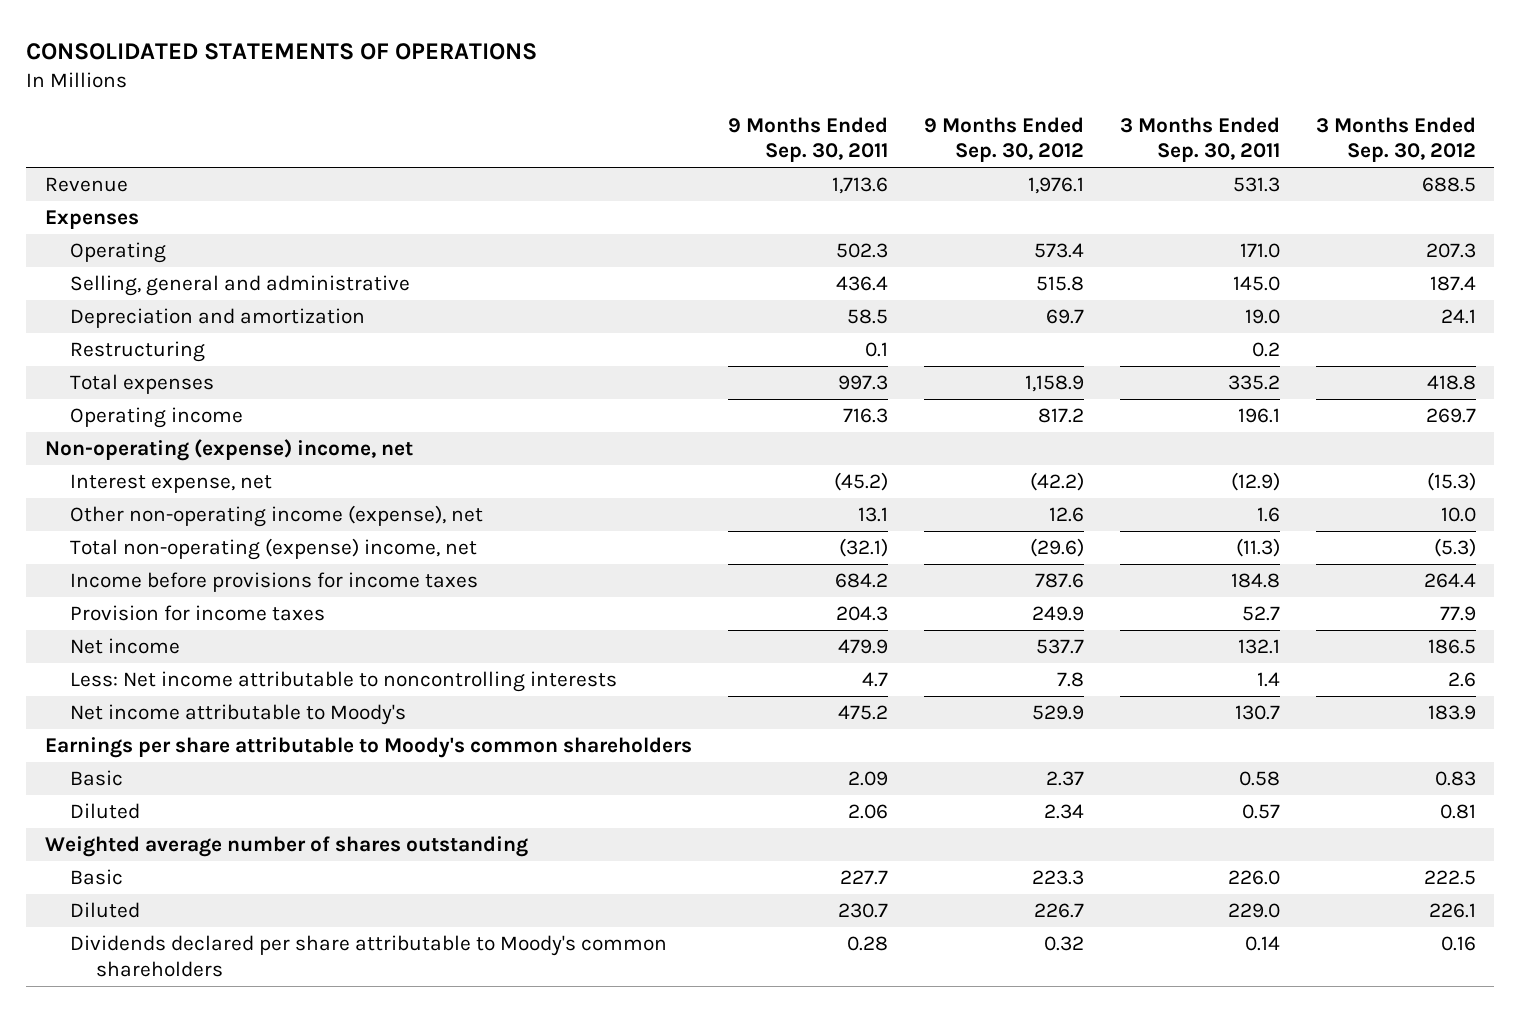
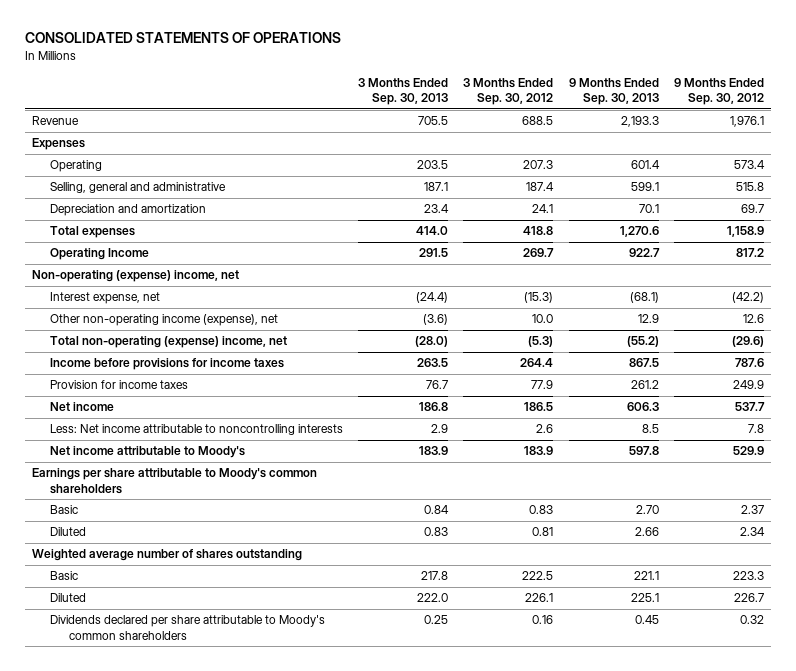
[727,116,888,163] 9 Months Ended Sep. 30, 2011 -> none
[1119,116,1280,163] 3 Months Ended Sep. 30, 2011 -> none
none -> [358,78,449,106] 3 Months Ended Sep. 30, 2013
none -> [568,78,659,106] 9 Months Ended Sep. 30, 2013
[70,341,206,363] Restructuring -> none
[70,407,244,429] Operating income -> [50,248,150,261] Operating Income

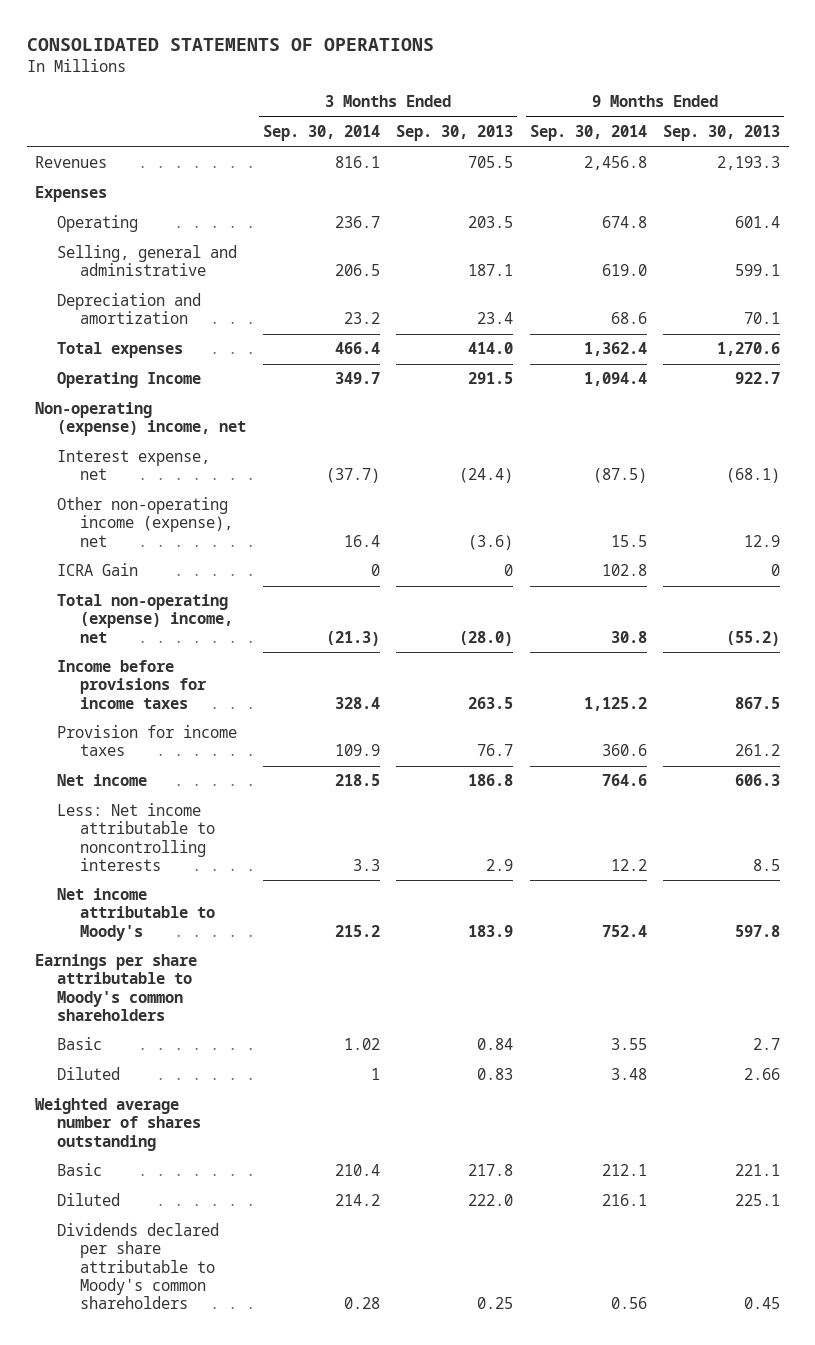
[463,78,554,106] 3 Months Ended Sep. 30, 2012 -> none
[673,78,764,106] 9 Months Ended Sep. 30, 2012 -> none
none -> [262,125,380,142] Sep. 30, 2014
none -> [529,125,647,142] Sep. 30, 2014
[32,116,80,126] Revenue -> [35,156,108,169] Revenues
none -> [57,563,139,577] ICRA Gain
[635,505,659,515] 2.70 -> [753,1038,781,1051] 2.7

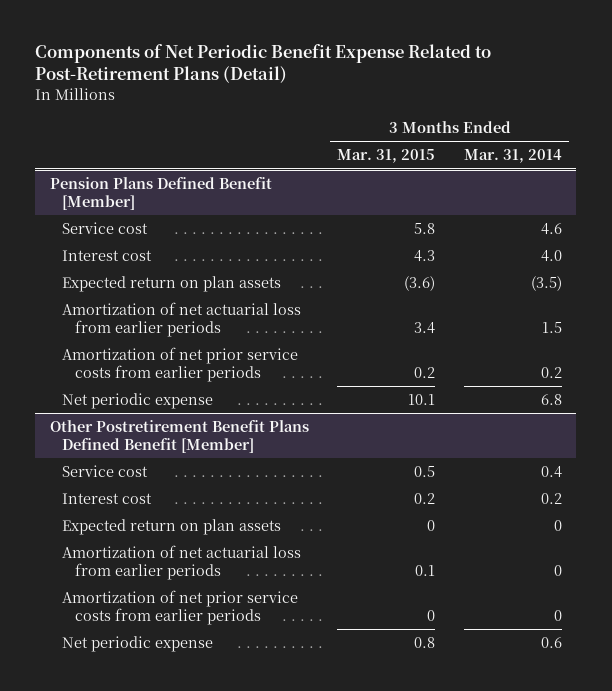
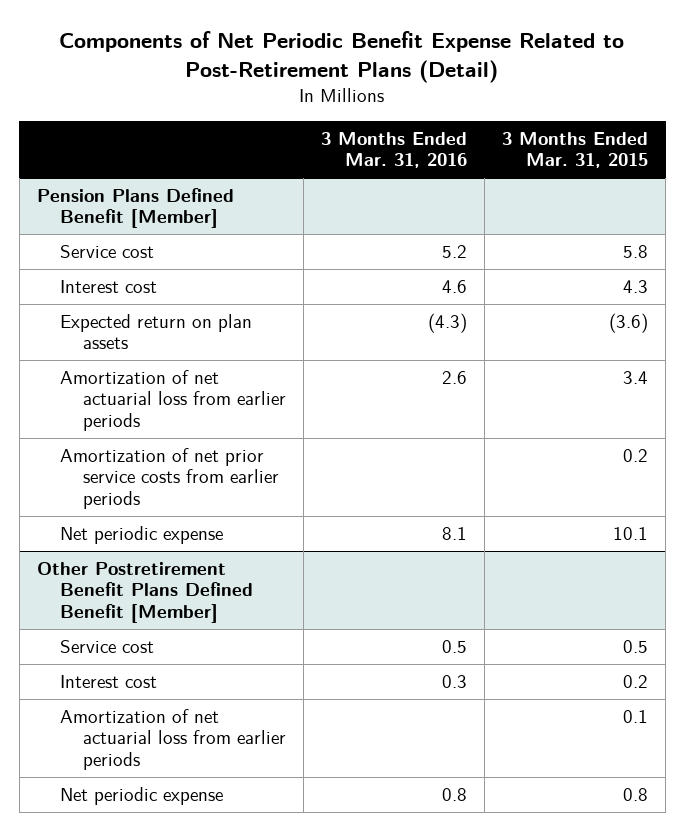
[463,149,562,164] Mar. 31, 2014 -> none
none -> [321,131,468,169] 3 Months Ended Mar. 31, 2016
[62,518,282,535] Expected return on plan assets -> none
[62,589,299,625] Amortization of net prior service costs from earlier periods -> none

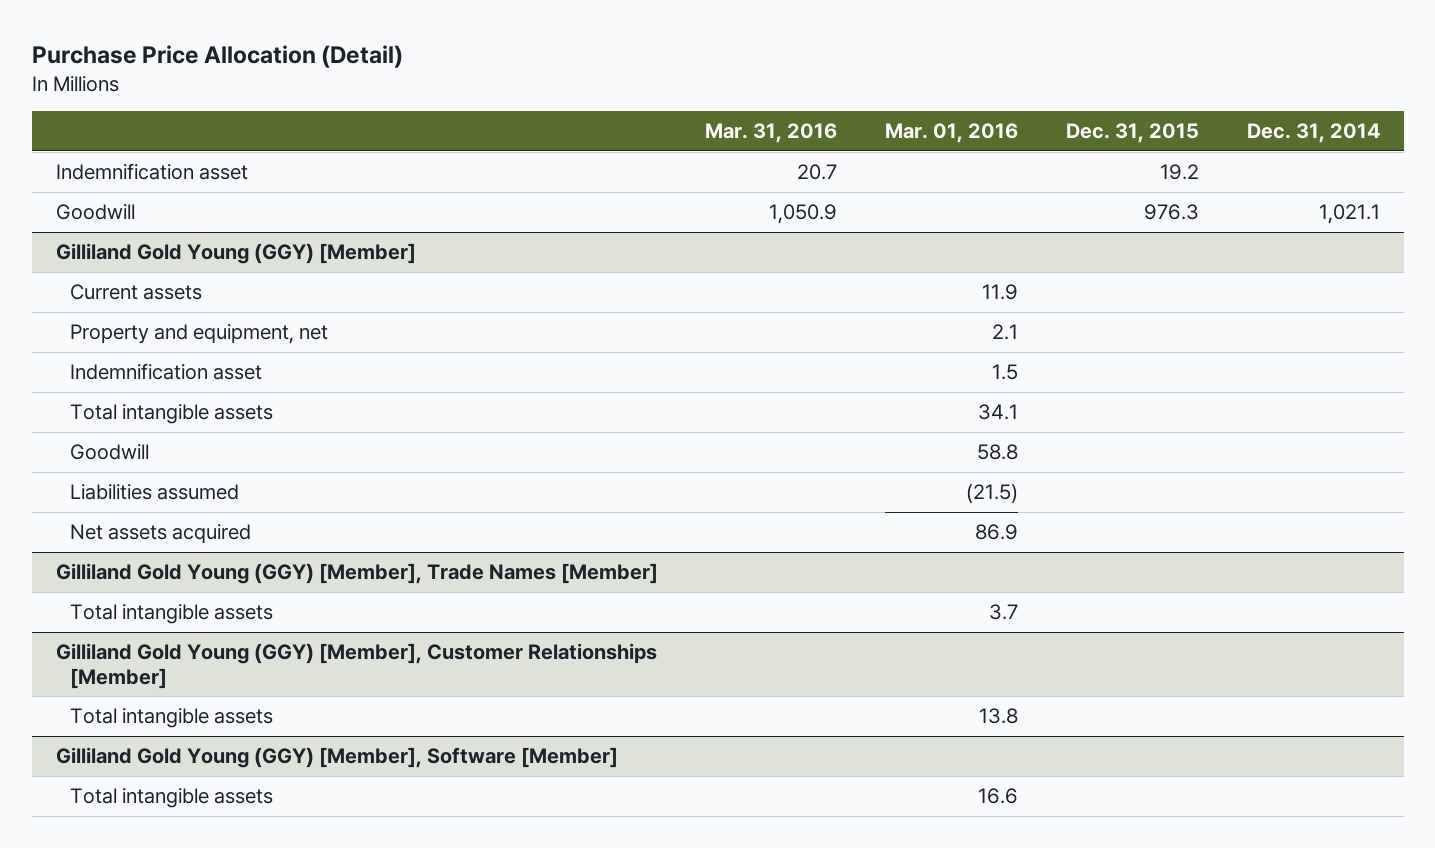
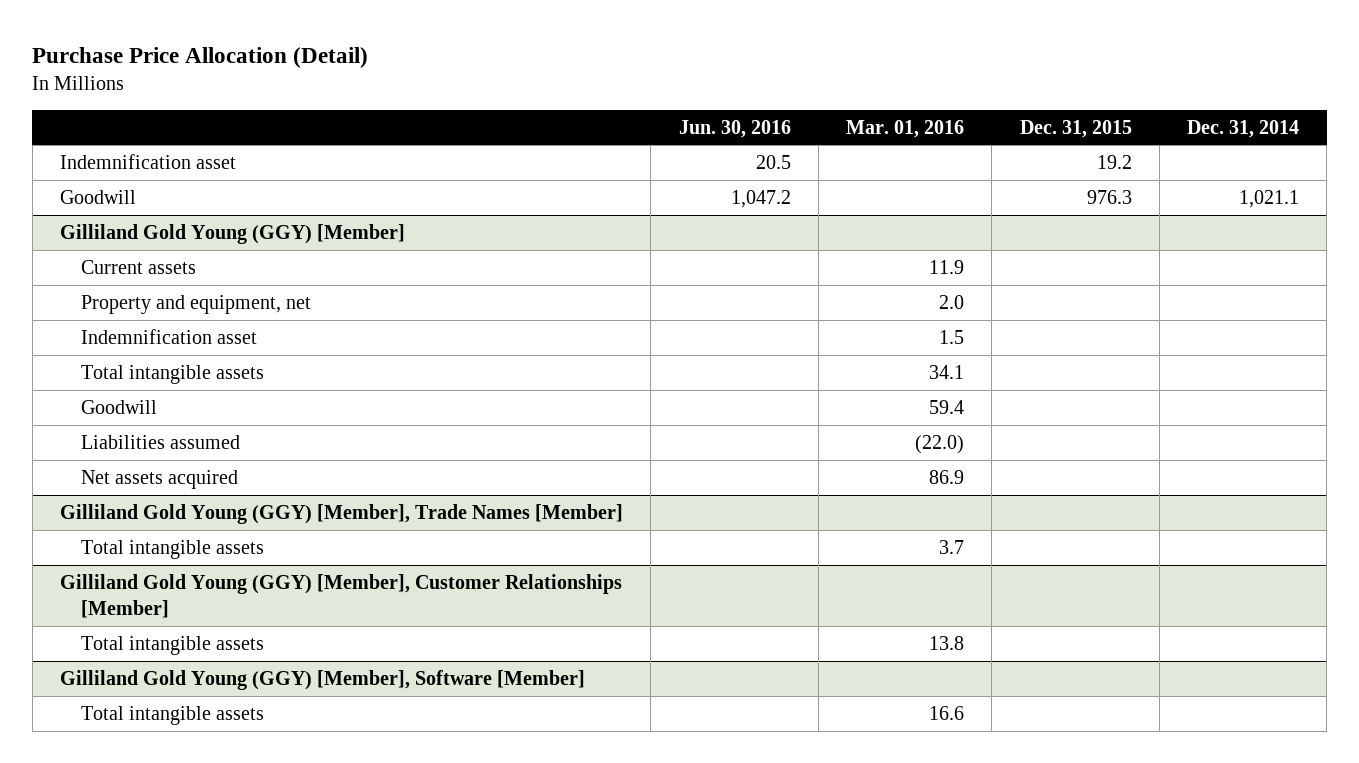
[705,123,838,144] Mar. 31, 2016 -> none
none -> [678,119,791,138] Jun. 30, 2016
[992,323,1019,340] 2.1 -> [939,294,965,309] 2.0
[977,443,1019,460] 58.8 -> [929,399,965,414] 59.4
[966,482,1019,504] (21.5) -> [915,434,965,454] (22.0)

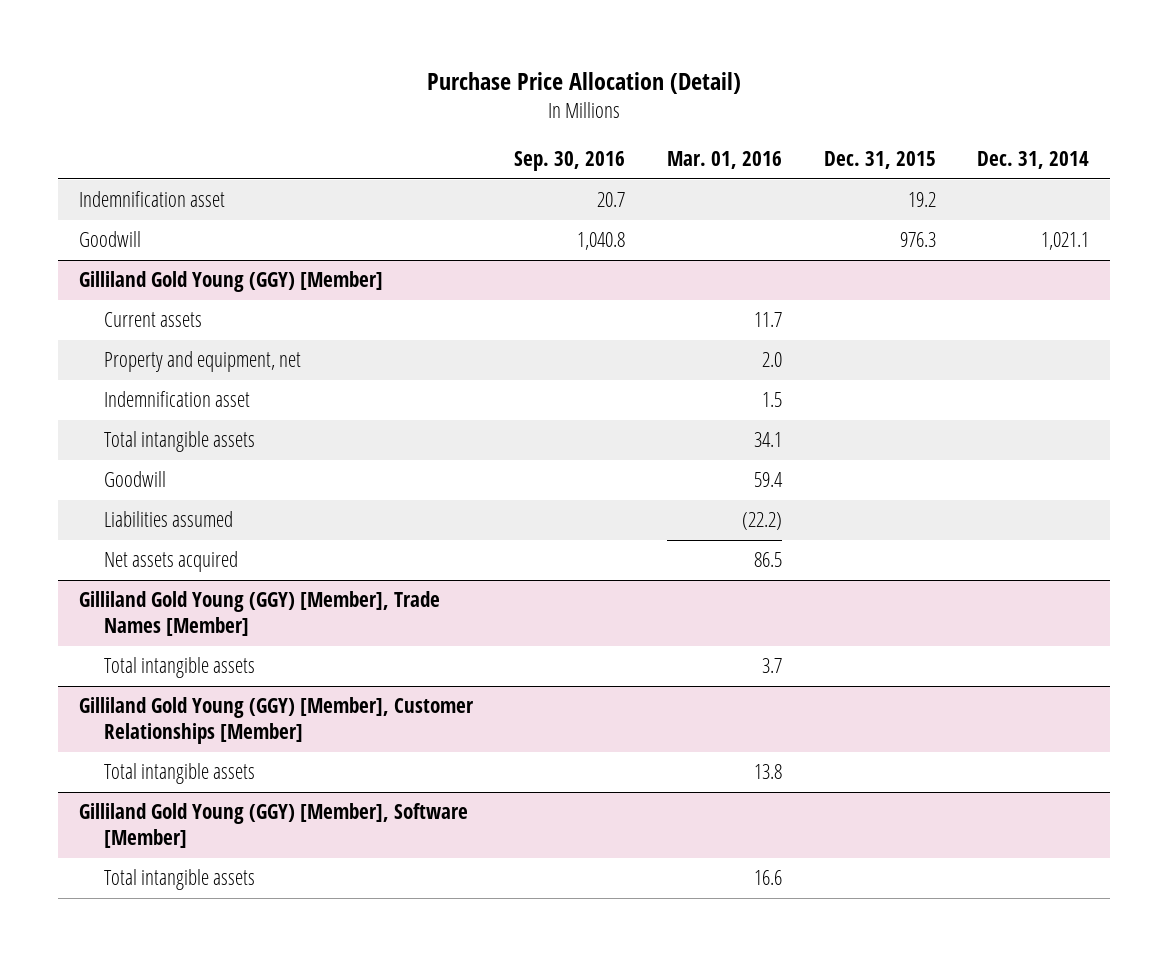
[678,119,791,138] Jun. 30, 2016 -> none
none -> [514,150,626,171] Sep. 30, 2016
[929,259,965,274] 11.9 -> [753,312,782,328] 11.7
[915,434,965,454] (22.0) -> [741,512,782,531] (22.2)
[929,469,965,484] 86.9 -> [753,552,782,568] 86.5

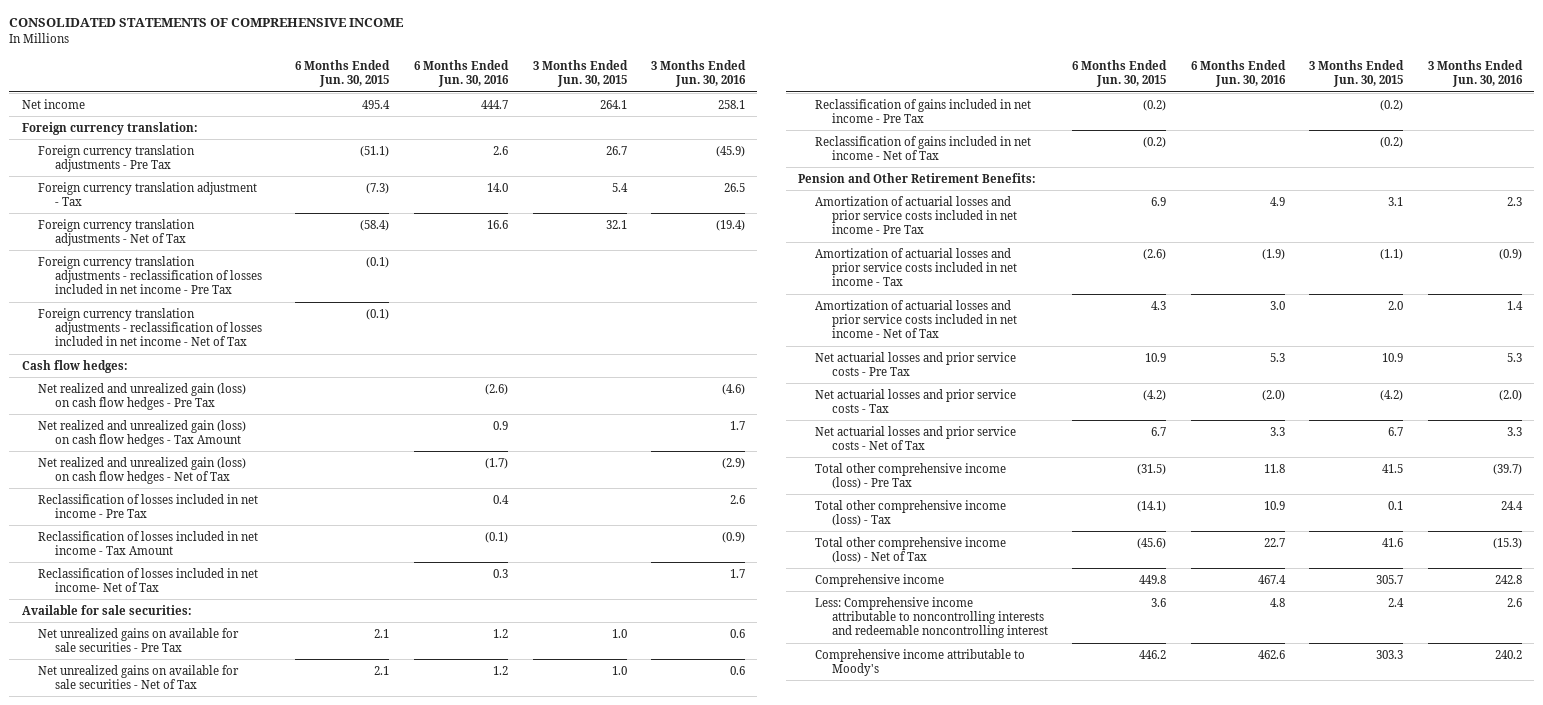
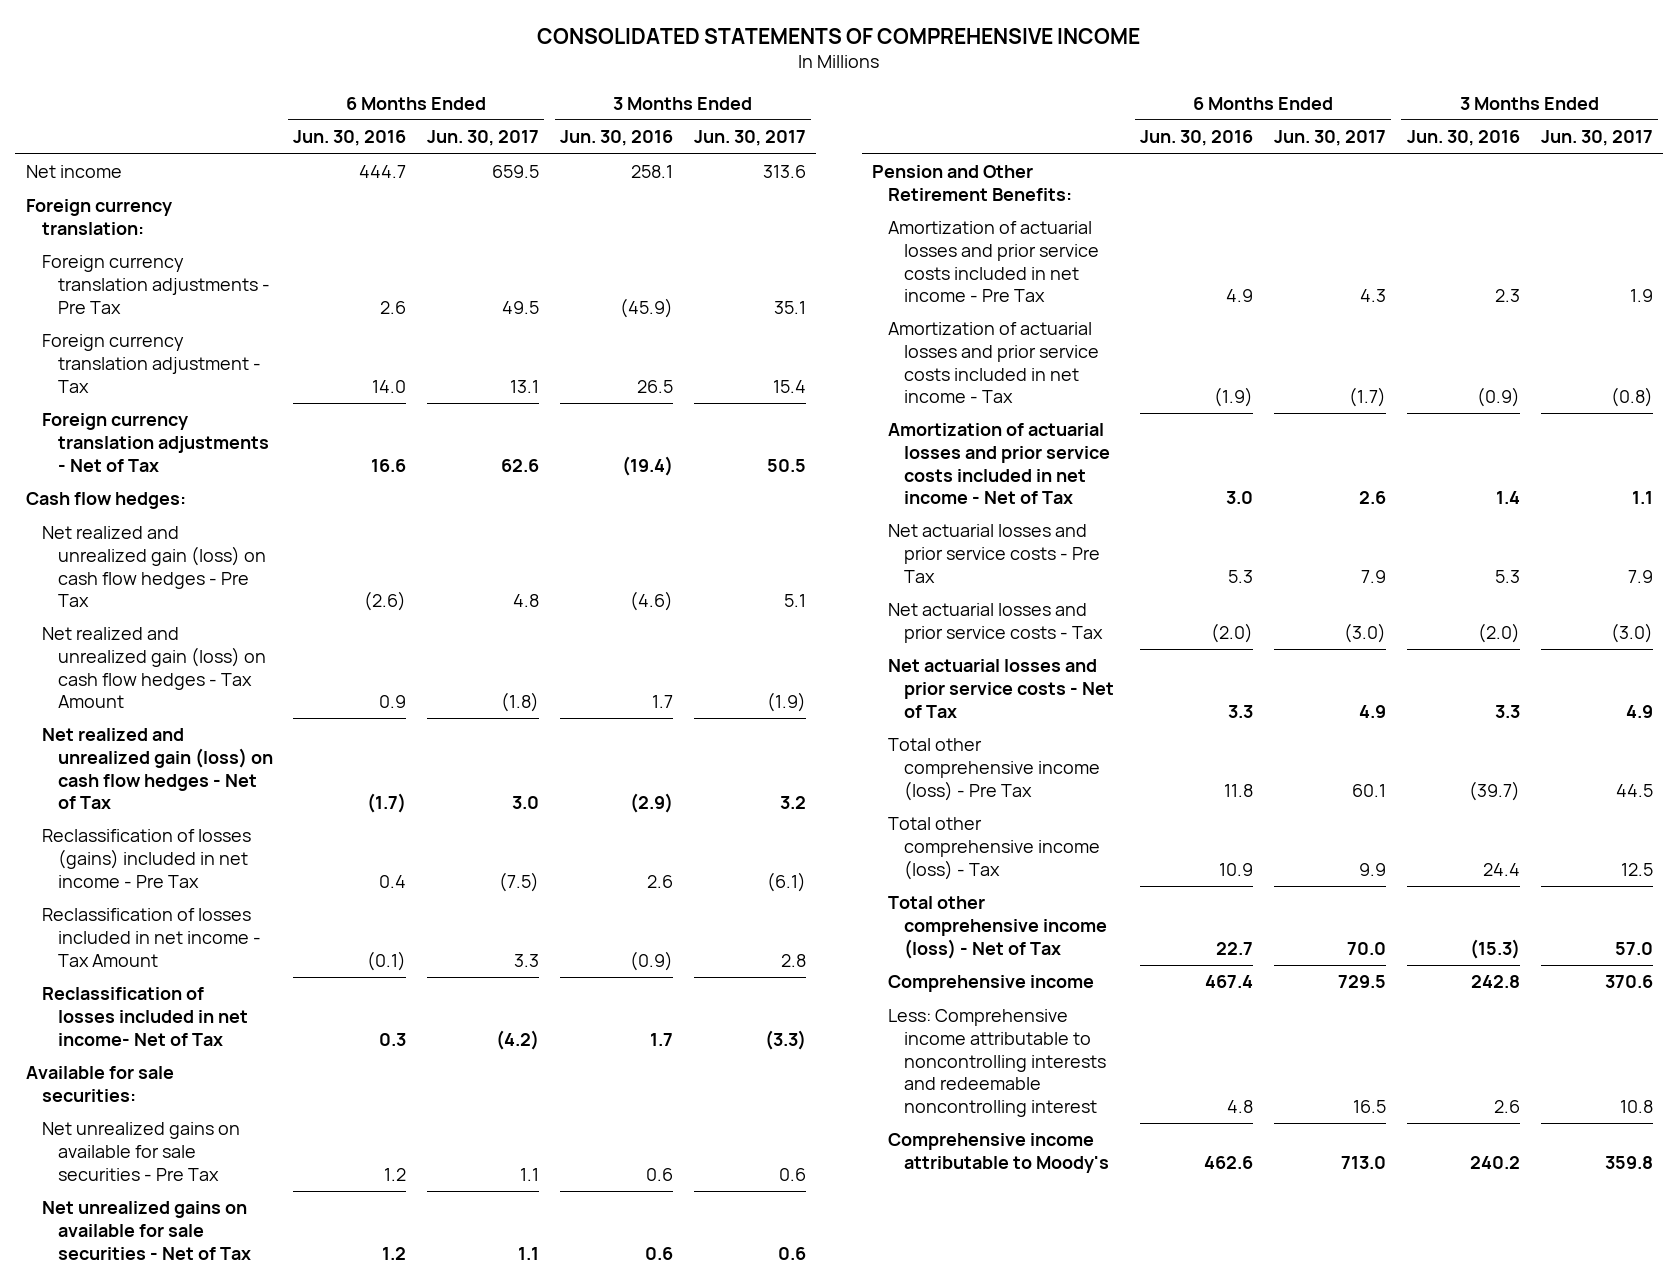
[295,59,391,88] 6 Months Ended Jun. 30, 2015 -> none
[532,59,628,88] 3 Months Ended Jun. 30, 2015 -> none
none -> [427,130,540,147] Jun. 30, 2017
none -> [693,130,806,147] Jun. 30, 2017
[38,255,262,295] Foreign currency translation adjustments - reclassification of losses included in net income - Pre Tax -> none
[38,307,262,347] Foreign currency translation adjustments - reclassification of losses included in net income - Net of Tax -> none
[38,493,259,519] Reclassification of losses included in net income - Pre Tax -> [41,829,251,888] Reclassification of losses (gains) included in net income - Pre Tax
[814,98,1031,124] Reclassification of gains included in net income - Pre Tax -> none
[814,135,1031,161] Reclassification of gains included in net income - Net of Tax -> none

